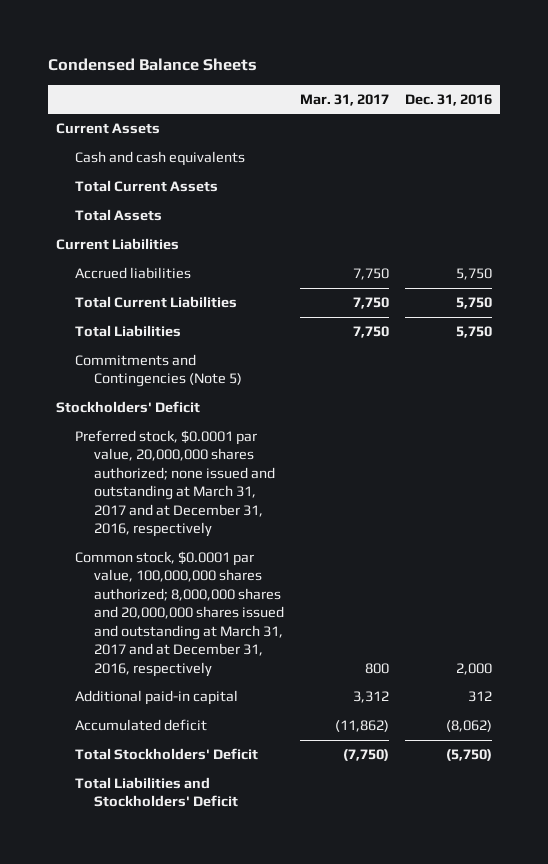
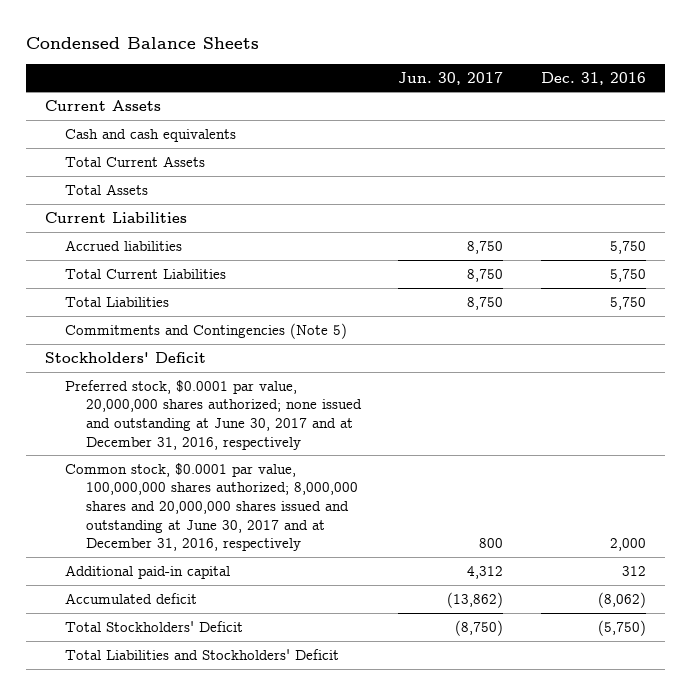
[300,93,390,106] Mar. 31, 2017 -> none
none -> [398,71,504,85] Jun. 30, 2017
[74,429,276,538] Preferred stock, $0.0001 par value, 20,000,000 shares authorized; none issued and outstanding at March 31, 2017 and at December 31, 2016, respectively -> [65,379,362,450] Preferred stock, $0.0001 par value, 20,000,000 shares authorized; none issued and outstanding at June 30, 2017 and at December 31, 2016, respectively
[74,550,285,677] Common stock, $0.0001 par value, 100,000,000 shares authorized; 8,000,000 shares and 20,000,000 shares issued and outstanding at March 31, 2017 and at December 31, 2016, respectively -> [65,462,358,552] Common stock, $0.0001 par value, 100,000,000 shares authorized; 8,000,000 shares and 20,000,000 shares issued and outstanding at June 30, 2017 and at December 31, 2016, respectively

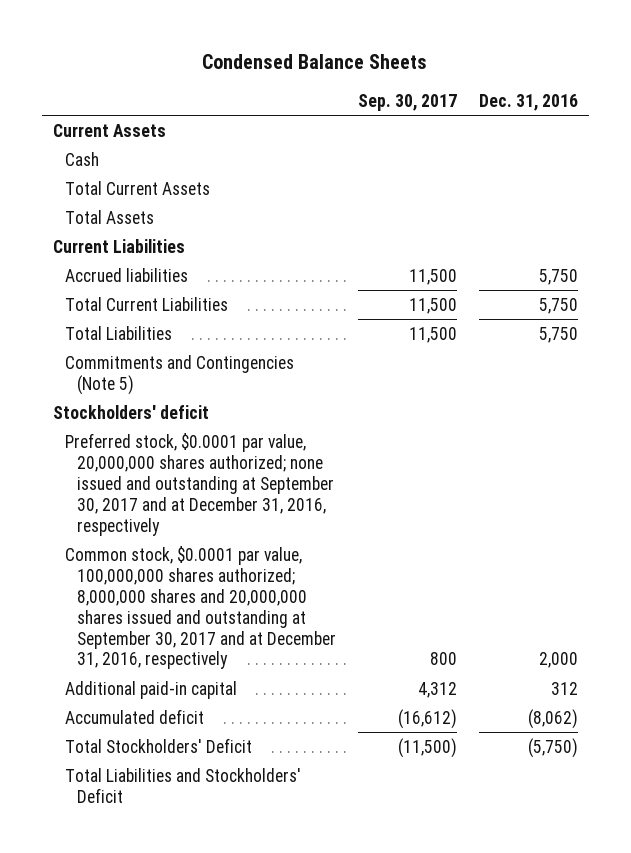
[398,71,504,85] Jun. 30, 2017 -> none
none -> [358,93,458,111] Sep. 30, 2017
[65,128,237,142] Cash and cash equivalents -> [64,151,99,166] Cash
[44,351,206,363] Stockholders' Deficit -> [52,404,209,419] Stockholders' deficit
[65,379,362,450] Preferred stock, $0.0001 par value, 20,000,000 shares authorized; none issued and outstanding at June 30, 2017 and at December 31, 2016, respectively -> [64,432,335,536] Preferred stock, $0.0001 par value, 20,000,000 shares authorized; none issued and outstanding at September 30, 2017 and at December 31, 2016, respectively
[65,462,358,552] Common stock, $0.0001 par value, 100,000,000 shares authorized; 8,000,000 shares and 20,000,000 shares issued and outstanding at June 30, 2017 and at December 31, 2016, respectively -> [64,545,337,670] Common stock, $0.0001 par value, 100,000,000 shares authorized; 8,000,000 shares and 20,000,000 shares issued and outstanding at September 30, 2017 and at December 31, 2016, respectively

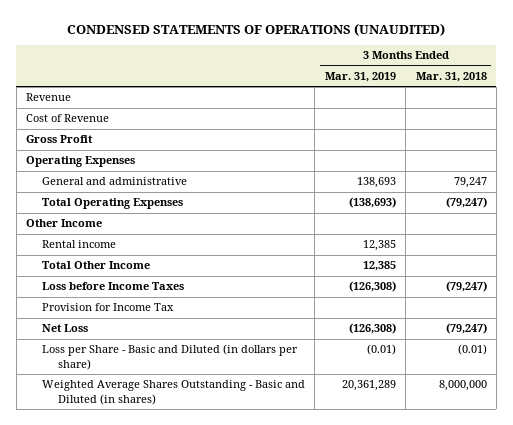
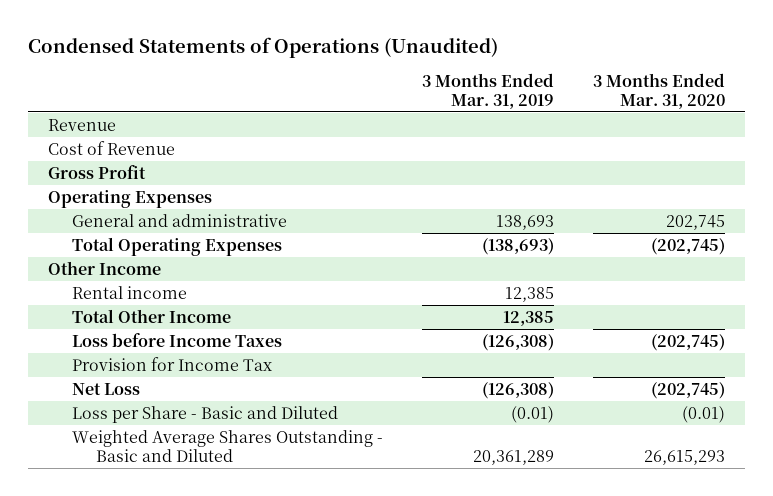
[67,22,446,36] CONDENSED STATEMENTS OF OPERATIONS (UNAUDITED) -> [28,37,499,59] Condensed Statements of Operations (Unaudited)
[415,71,487,82] Mar. 31, 2018 -> none
none -> [593,73,726,109] 3 Months Ended Mar. 31, 2020
[41,344,298,370] Loss per Share - Basic and Diluted (in dollars per share) -> [72,405,339,423] Loss per Share - Basic and Diluted
[41,380,305,405] Weighted Average Shares Outstanding - Basic and Diluted (in shares) -> [72,429,384,462] Weighted Average Shares Outstanding - Basic and Diluted

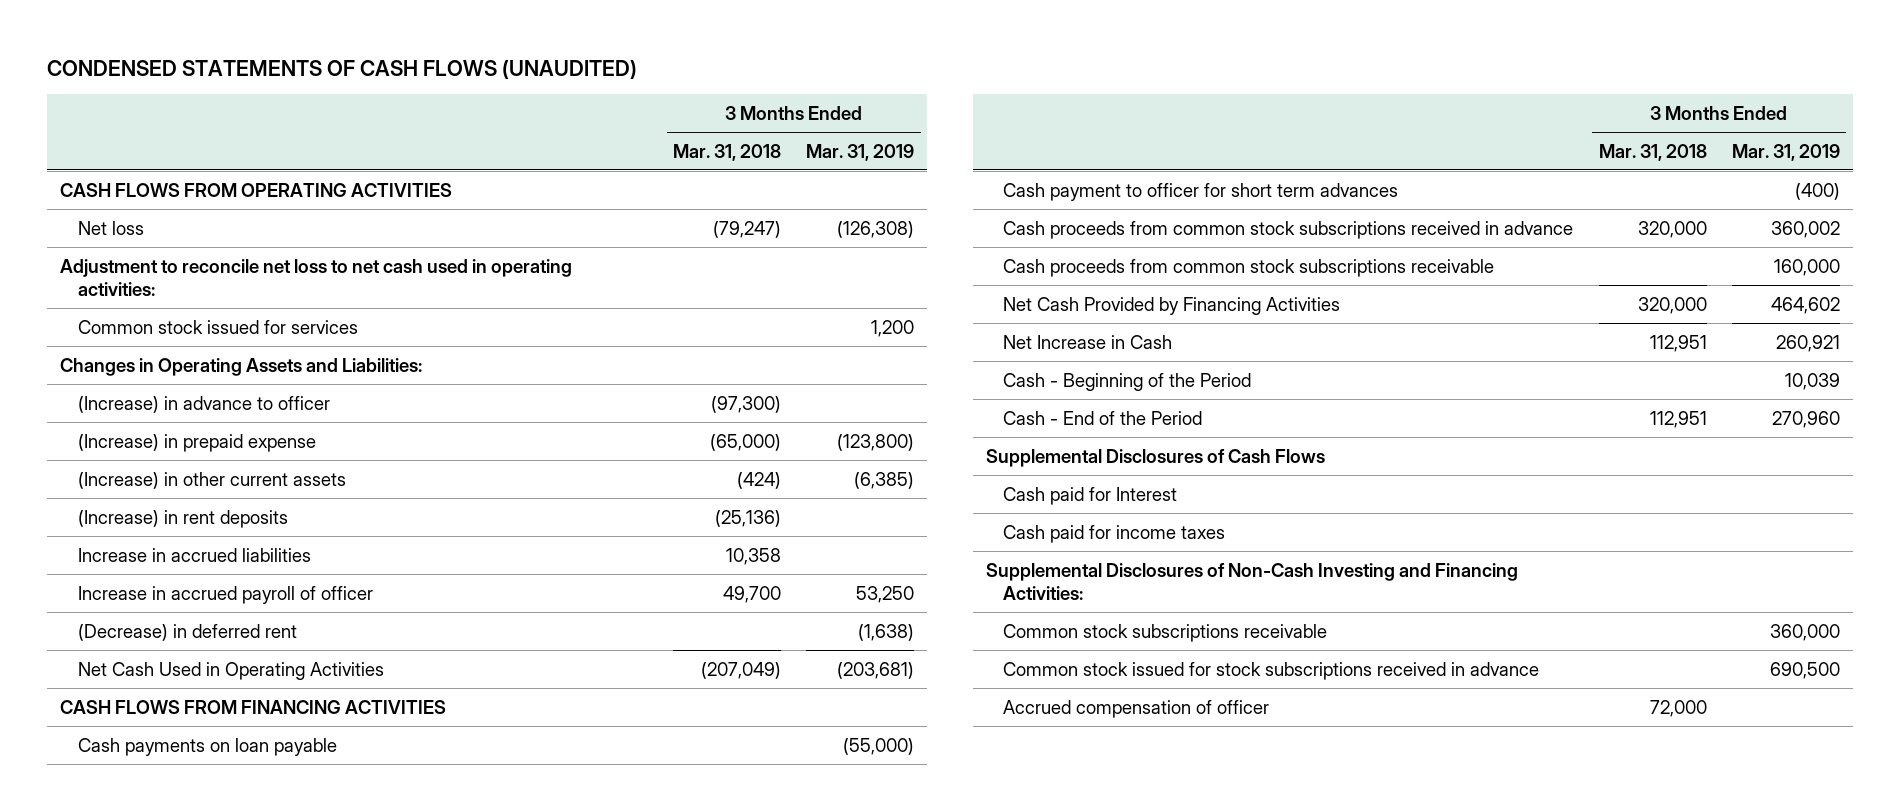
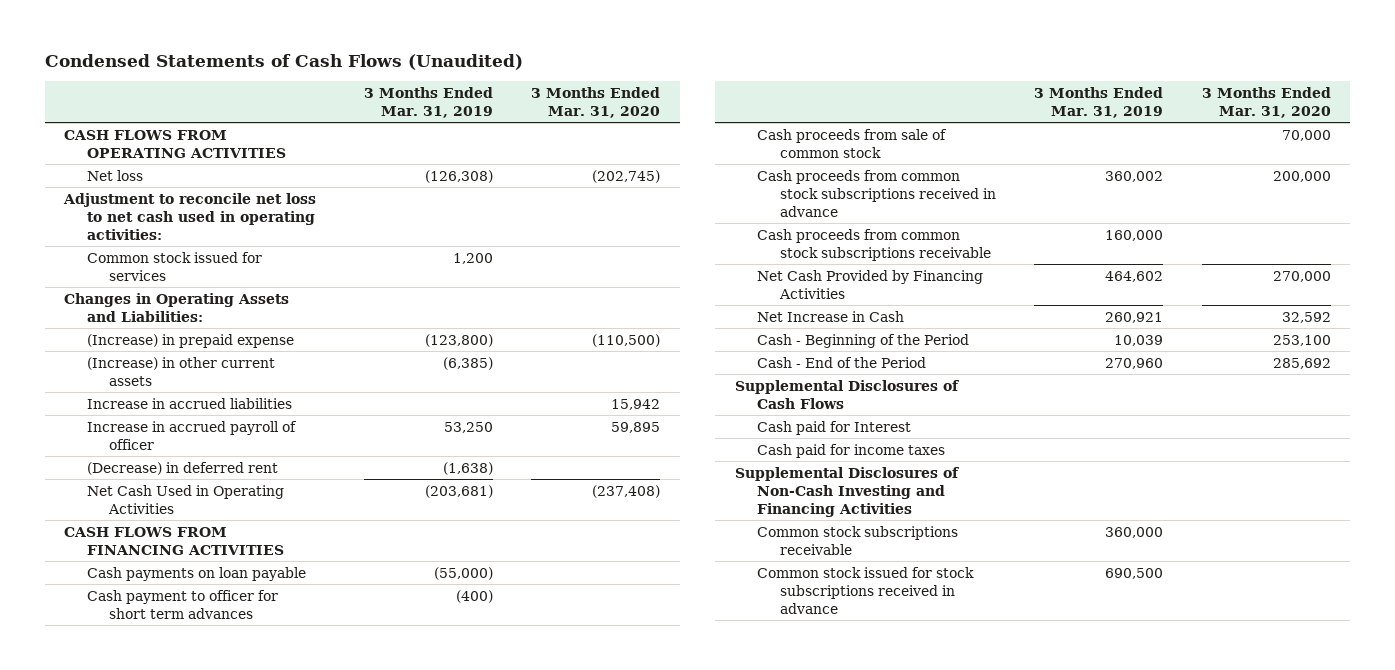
[47,58,638,79] CONDENSED STATEMENTS OF CASH FLOWS (UNAUDITED) -> [44,53,523,70] Condensed Statements of Cash Flows (Unaudited)
[673,143,782,161] Mar. 31, 2018 -> none
none -> [531,86,661,118] 3 Months Ended Mar. 31, 2020
[77,395,330,413] (Increase) in advance to officer -> none
[77,509,288,528] (Increase) in rent deposits -> none
none -> [757,128,948,158] Cash proceeds from sale of common stock
[985,562,1518,600] Supplemental Disclosures of Non-Cash Investing and Financing Activities: -> [734,466,959,517] Supplemental Disclosures of Non-Cash Investing and Financing Activities
[1003,699,1270,718] Accrued compensation of officer -> none

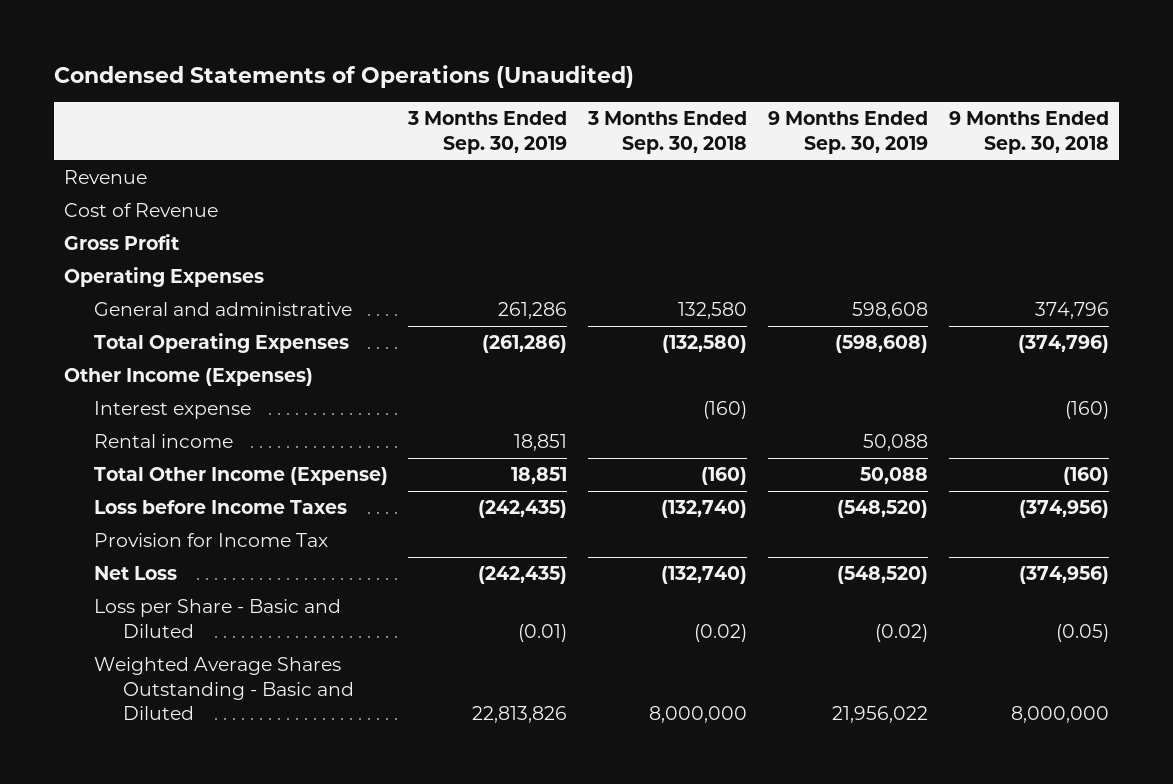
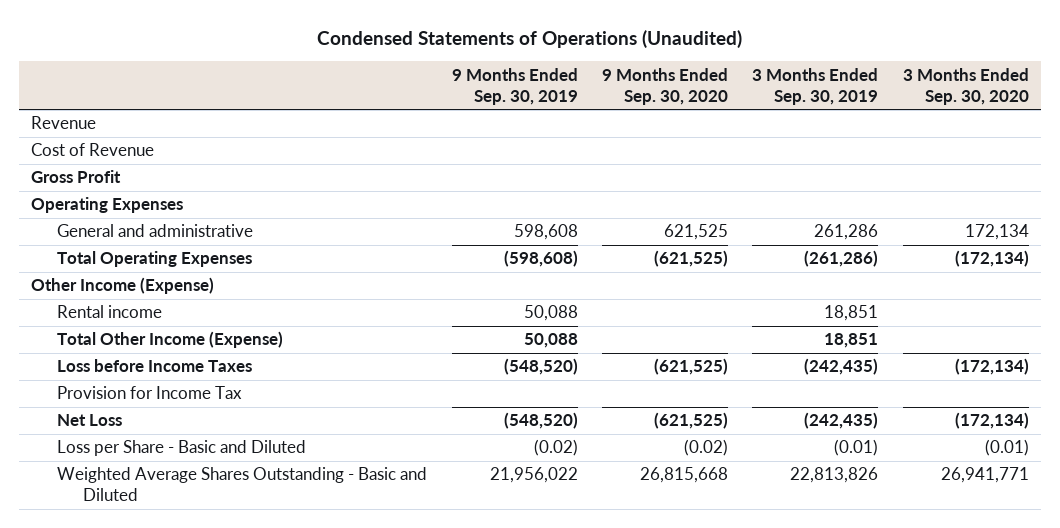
[587,111,748,154] 3 Months Ended Sep. 30, 2018 -> none
[948,111,1109,154] 9 Months Ended Sep. 30, 2018 -> none
none -> [601,67,728,105] 9 Months Ended Sep. 30, 2020
none -> [902,67,1029,105] 3 Months Ended Sep. 30, 2020
[93,401,251,420] Interest expense -> none
[64,368,314,387] Other Income (Expenses) -> [31,277,215,295] Other Income (Expense)

